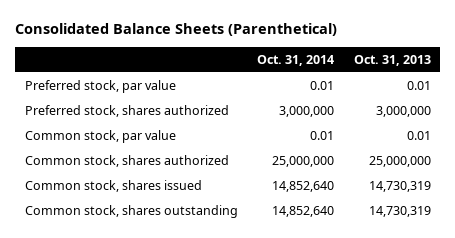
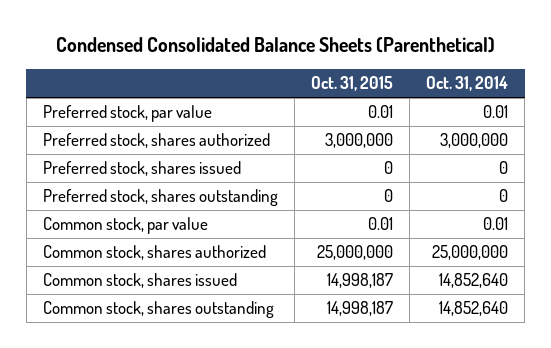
[15,23,338,37] Consolidated Balance Sheets (Parenthetical) -> [55,37,495,54] Condensed Consolidated Balance Sheets (Parenthetical)
[353,54,431,66] Oct. 31, 2013 -> none
none -> [311,76,394,92] Oct. 31, 2015
none -> [42,161,241,177] Preferred stock, shares issued
none -> [42,189,278,207] Preferred stock, shares outstanding

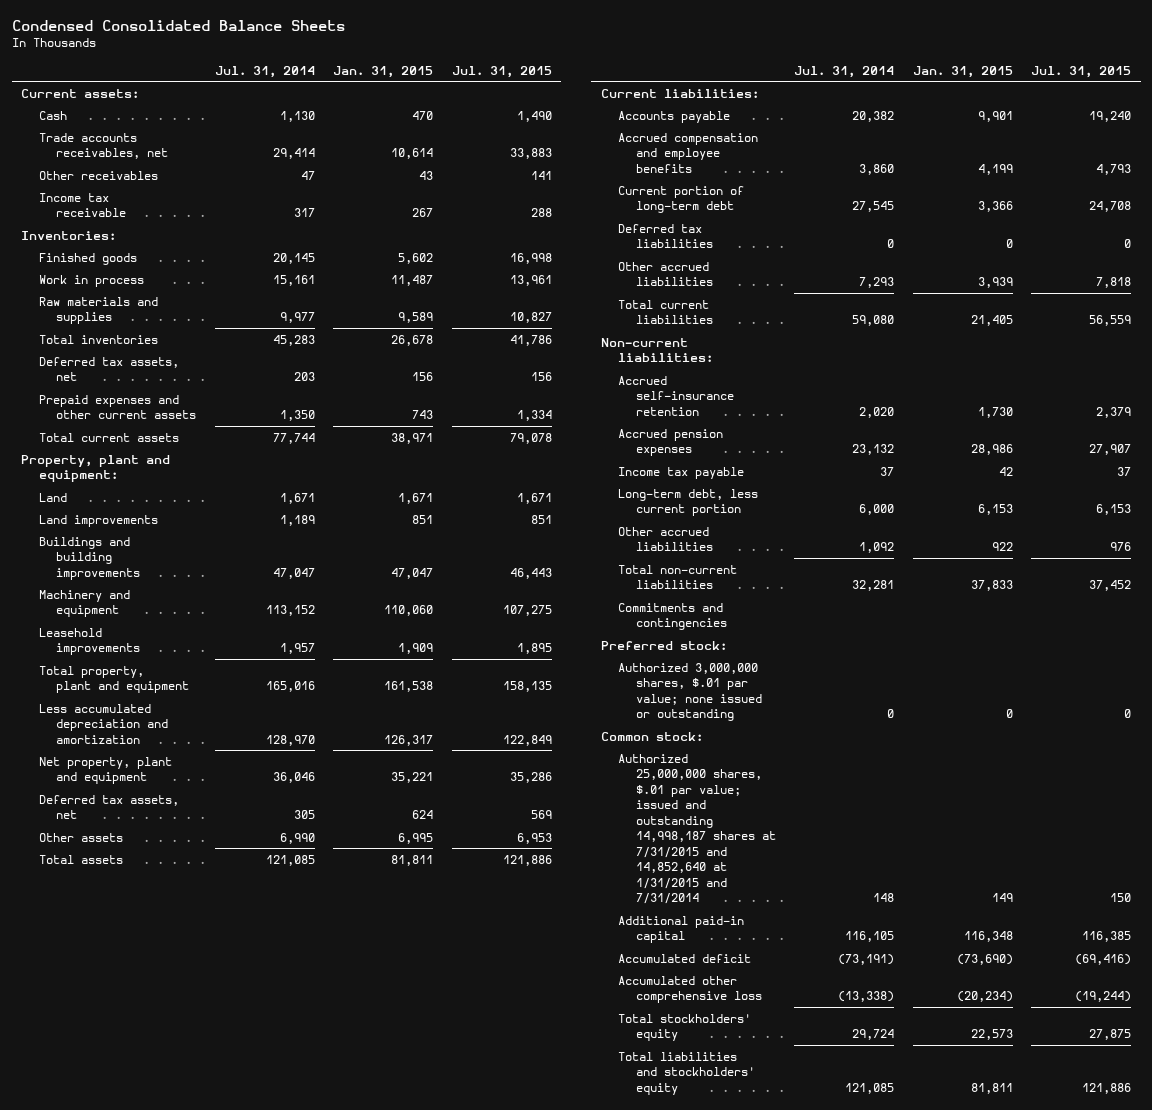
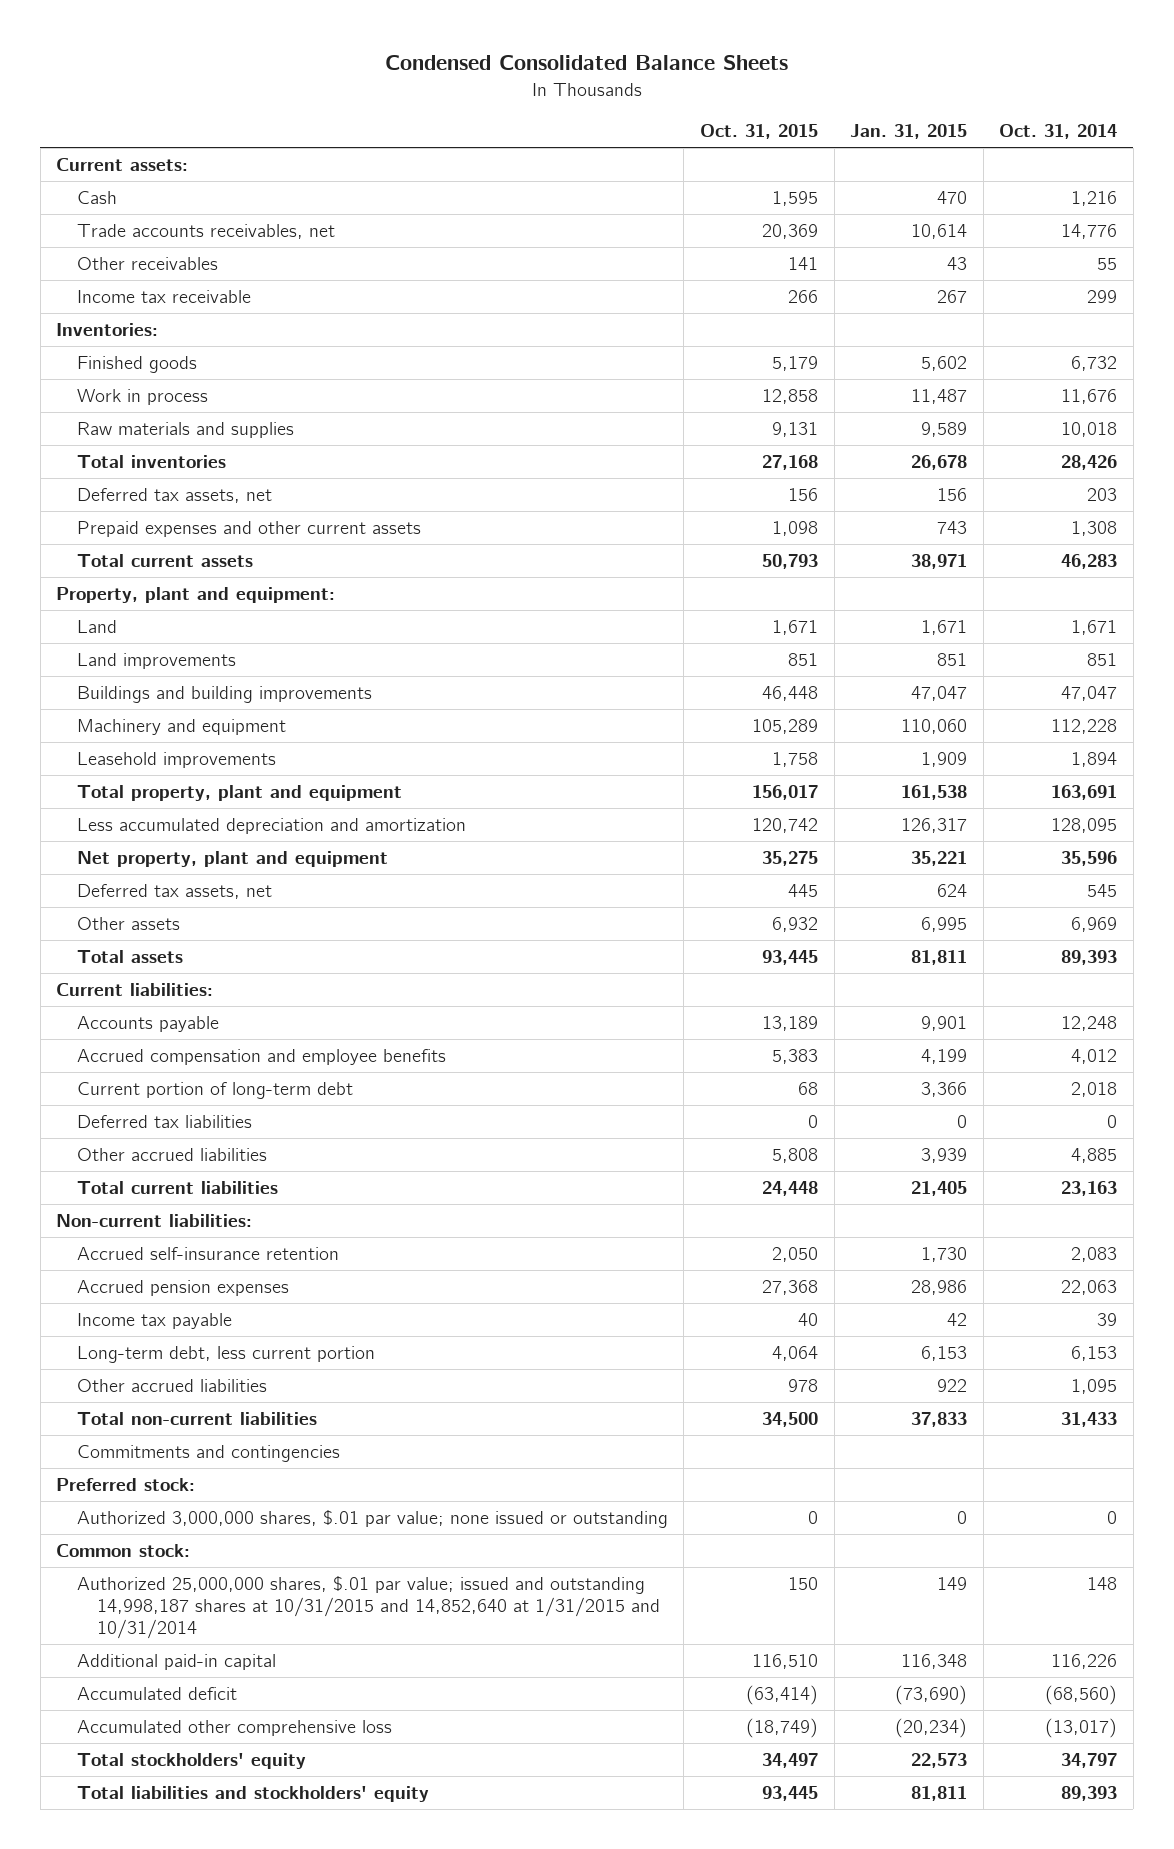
[214,65,315,78] Jul. 31, 2014 -> none
[451,65,552,78] Jul. 31, 2015 -> none
none -> [700,124,819,140] Oct. 31, 2015
none -> [999,124,1118,140] Oct. 31, 2014
[618,753,776,905] Authorized 25,000,000 shares, $.01 par value; issued and outstanding 14,998,187 shares at 7/31/2015 and 14,852,640 at 1/31/2015 and 7/31/2014 -> [76,1575,661,1639] Authorized 25,000,000 shares, $.01 par value; issued and outstanding 14,998,187 shares at 10/31/2015 and 14,852,640 at 1/31/2015 and 10/31/2014

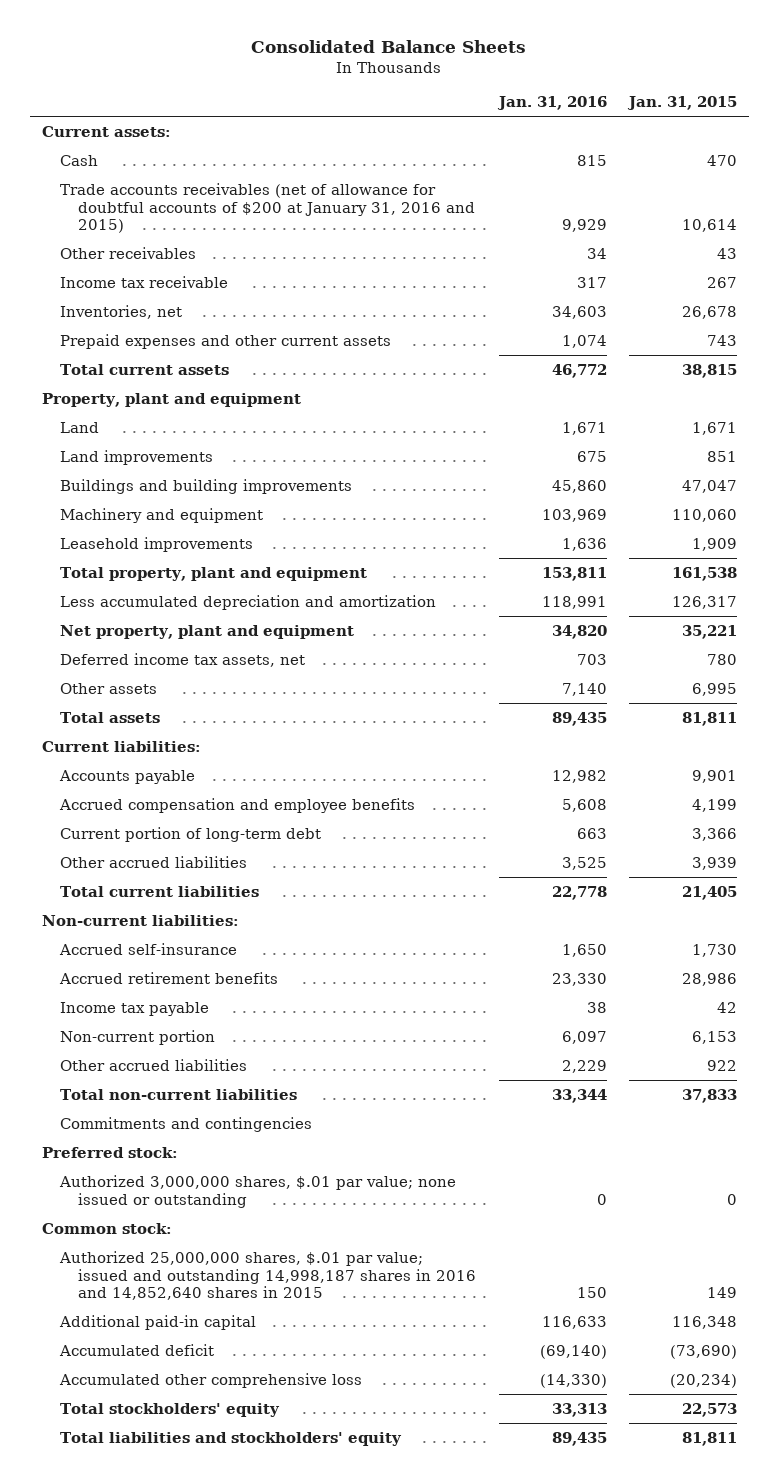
[384,54,788,70] Condensed Consolidated Balance Sheets -> [251,39,527,53] Consolidated Balance Sheets
[700,124,819,140] Oct. 31, 2015 -> none
[999,124,1118,140] Oct. 31, 2014 -> none
none -> [496,95,607,110] Jan. 31, 2016
[76,223,335,239] Trade accounts receivables, net -> [59,182,475,234] Trade accounts receivables (net of allowance for doubtful accounts of $200 at January 31, 2016 and 2015)
[56,322,159,336] Inventories: -> none
[76,355,197,373] Finished goods -> none
[76,388,208,405] Work in process -> none
[76,421,294,438] Raw materials and supplies -> none
[76,487,272,503] Deferred tax assets, net -> none
[76,454,226,468] Total inventories -> [59,304,182,319] Inventories, net
[911,553,968,569] 38,971 -> [682,363,738,378] 38,815
[56,586,336,603] Property, plant and equipment: -> [41,392,301,407] Property, plant and equipment
[76,883,272,899] Deferred tax assets, net -> [59,652,305,667] Deferred income tax assets, net
[937,883,968,897] 624 -> [707,653,738,665] 780
[76,1114,252,1128] Deferred tax liabilities -> none
[76,1246,339,1260] Accrued self-insurance retention -> [58,942,237,955] Accrued self-insurance
[76,1279,289,1296] Accrued pension expenses -> [58,971,278,984] Accrued retirement benefits
[76,1345,375,1363] Long-term debt, less current portion -> [59,1029,215,1045] Non-current portion
[76,1575,661,1639] Authorized 25,000,000 shares, $.01 par value; issued and outstanding 14,998,187 shares at 10/31/2015 and 14,852,640 at 1/31/2015 and 10/31/2014 -> [58,1250,476,1301] Authorized 25,000,000 shares, $.01 par value; issued and outstanding 14,998,187 shares in 2016 and 14,852,640 shares in 2015

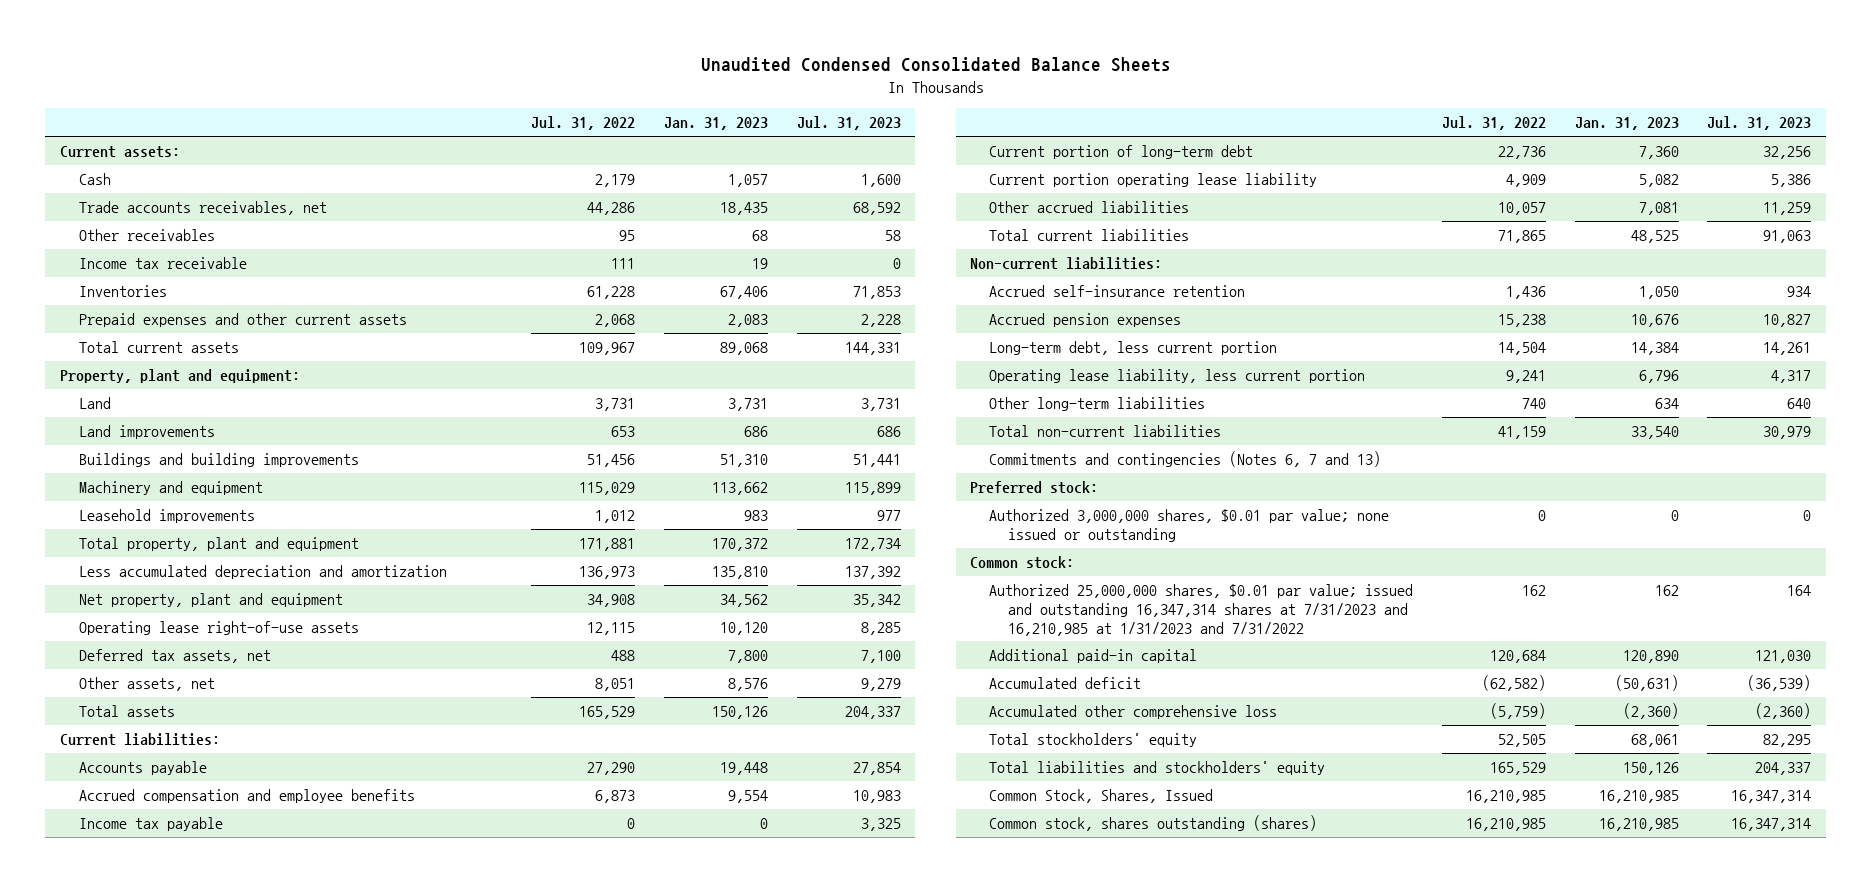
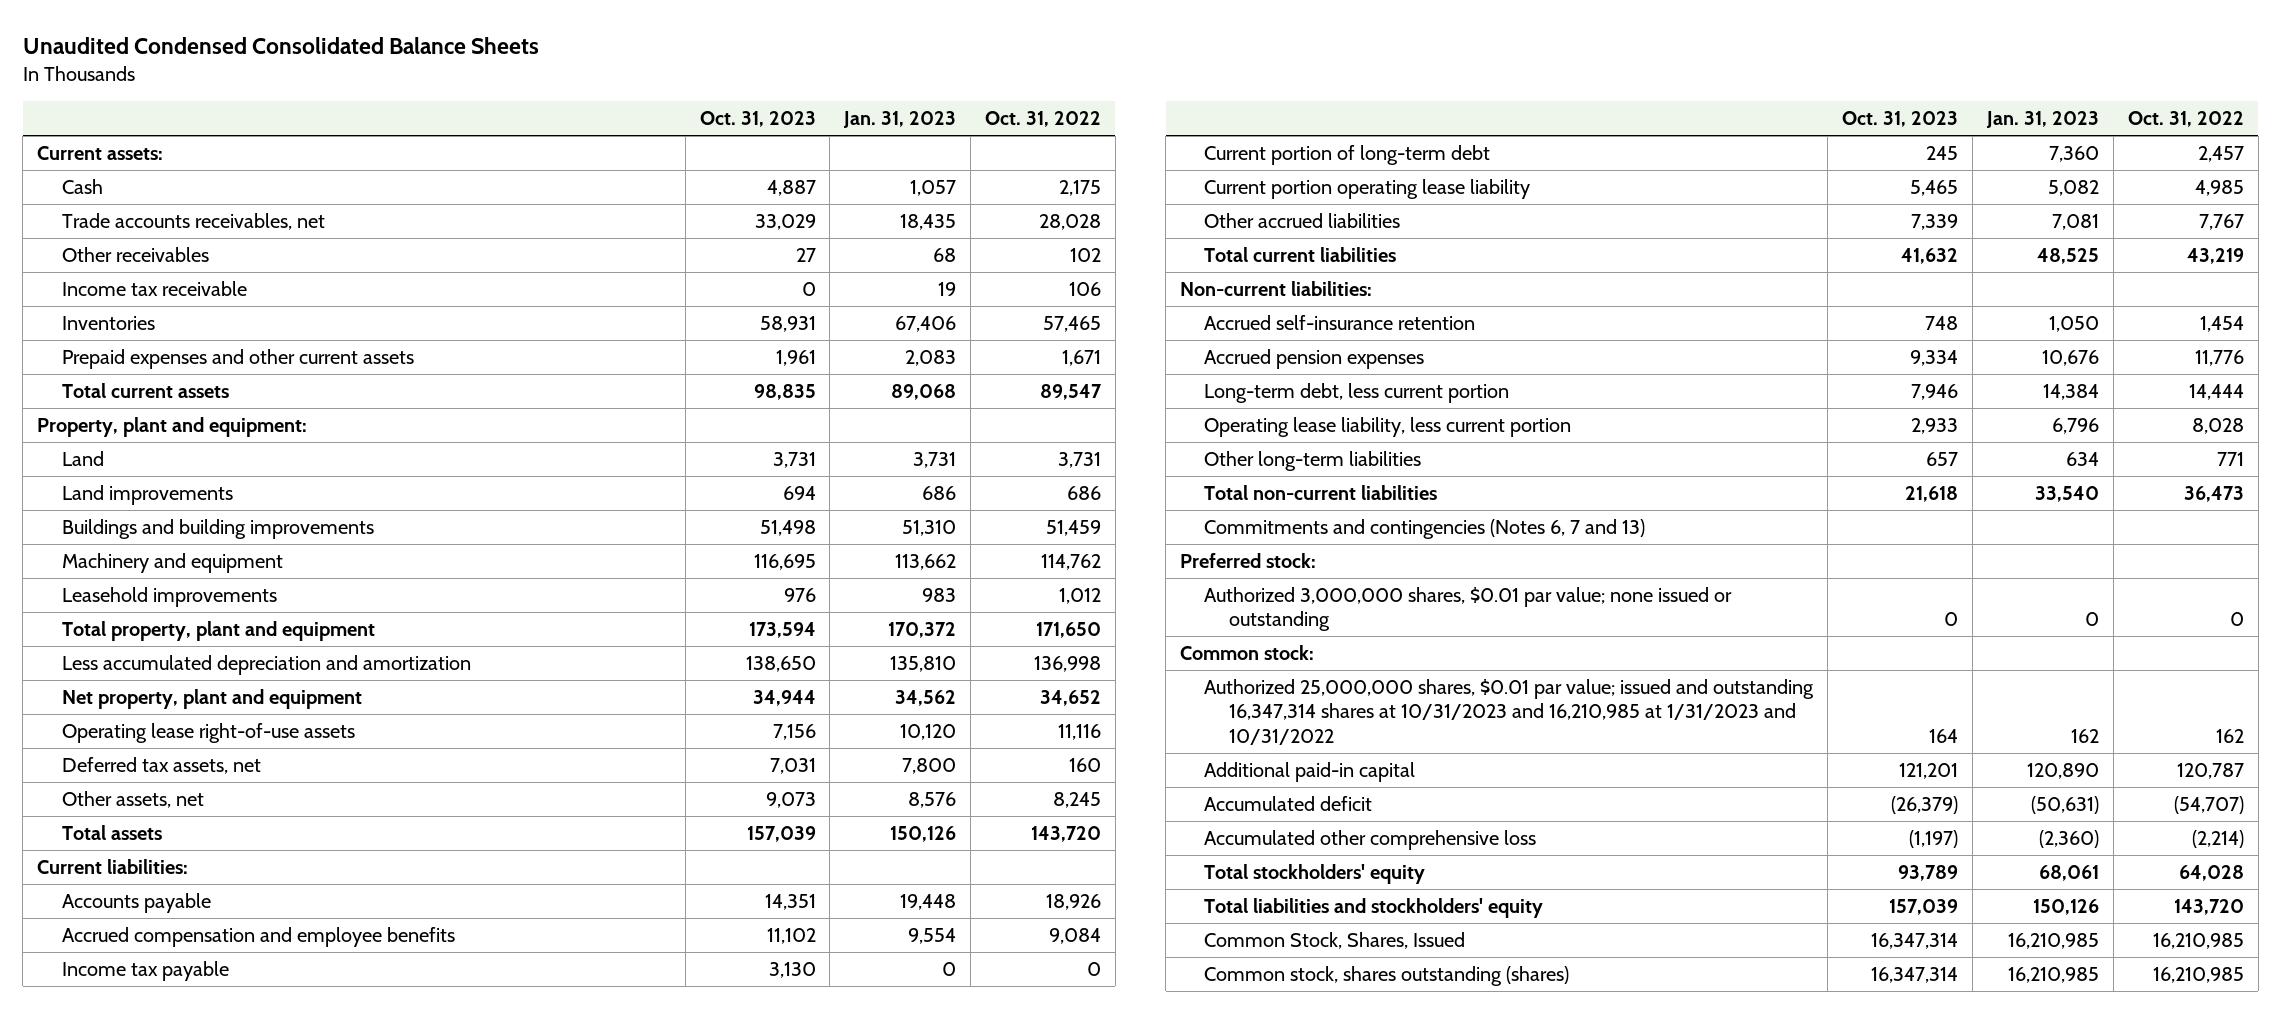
[531,116,636,131] Jul. 31, 2022 -> none
[796,116,901,131] Jul. 31, 2023 -> none
none -> [699,111,816,128] Oct. 31, 2023
none -> [985,111,1102,128] Oct. 31, 2022
[988,584,1413,636] Authorized 25,000,000 shares, $0.01 par value; issued and outstanding 16,347,314 shares at 7/31/2023 and 16,210,985 at 1/31/2023 and 7/31/2022 -> [1204,678,1815,745] Authorized 25,000,000 shares, $0.01 par value; issued and outstanding 16,347,314 shares at 10/31/2023 and 16,210,985 at 1/31/2023 and 10/31/2022

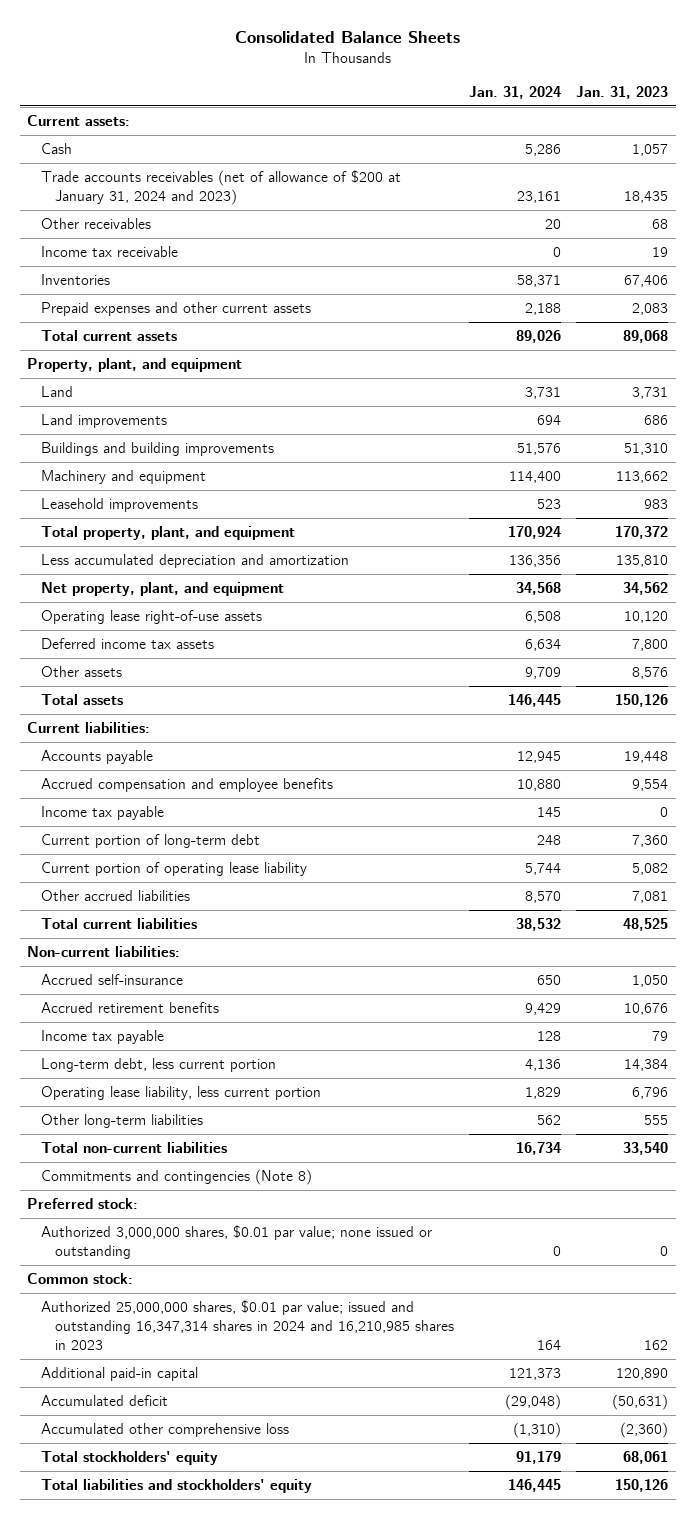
[22,37,539,55] Unaudited Condensed Consolidated Balance Sheets -> [234,30,460,43] Consolidated Balance Sheets
[699,111,816,128] Oct. 31, 2023 -> none
[985,111,1102,128] Oct. 31, 2022 -> none
none -> [469,85,562,99] Jan. 31, 2024
[61,212,325,230] Trade accounts receivables, net -> [41,170,402,205] Trade accounts receivables (net of allowance of $200 at January 31, 2024 and 2023)
[37,416,308,437] Property, plant and equipment: -> [27,358,243,373] Property, plant, and equipment
[61,620,375,641] Total property, plant and equipment -> [41,526,296,541] Total property, plant, and equipment
[61,688,362,709] Net property, plant and equipment -> [41,582,285,597] Net property, plant, and equipment
[61,756,261,774] Deferred tax assets, net -> [41,638,215,650] Deferred income tax assets
[61,790,204,808] Other assets, net -> [41,666,123,678] Other assets
[1204,178,1531,199] Current portion operating lease liability -> [41,862,308,877] Current portion of operating lease liability
[1204,314,1476,330] Accrued self-insurance retention -> [41,974,184,986] Accrued self-insurance
[1204,348,1425,369] Accrued pension expenses -> [41,1002,220,1014] Accrued retirement benefits
none -> [41,1030,165,1045] Income tax payable
[2066,451,2100,466] 634 -> [644,1115,669,1126] 555
[1204,518,1646,539] Commitments and contingencies (Notes 6, 7 and 13) -> [41,1169,313,1186] Commitments and contingencies (Note 8)
[1204,678,1815,745] Authorized 25,000,000 shares, $0.01 par value; issued and outstanding 16,347,314 shares at 10/31/2023 and 16,210,985 at 1/31/2023 and 10/31/2022 -> [41,1300,455,1350] Authorized 25,000,000 shares, $0.01 par value; issued and outstanding 16,347,314 shares in 2024 and 16,210,985 shares in 2023
[1204,931,1466,949] Common Stock, Shares, Issued -> none
[1204,965,1570,986] Common stock, shares outstanding (shares) -> none

